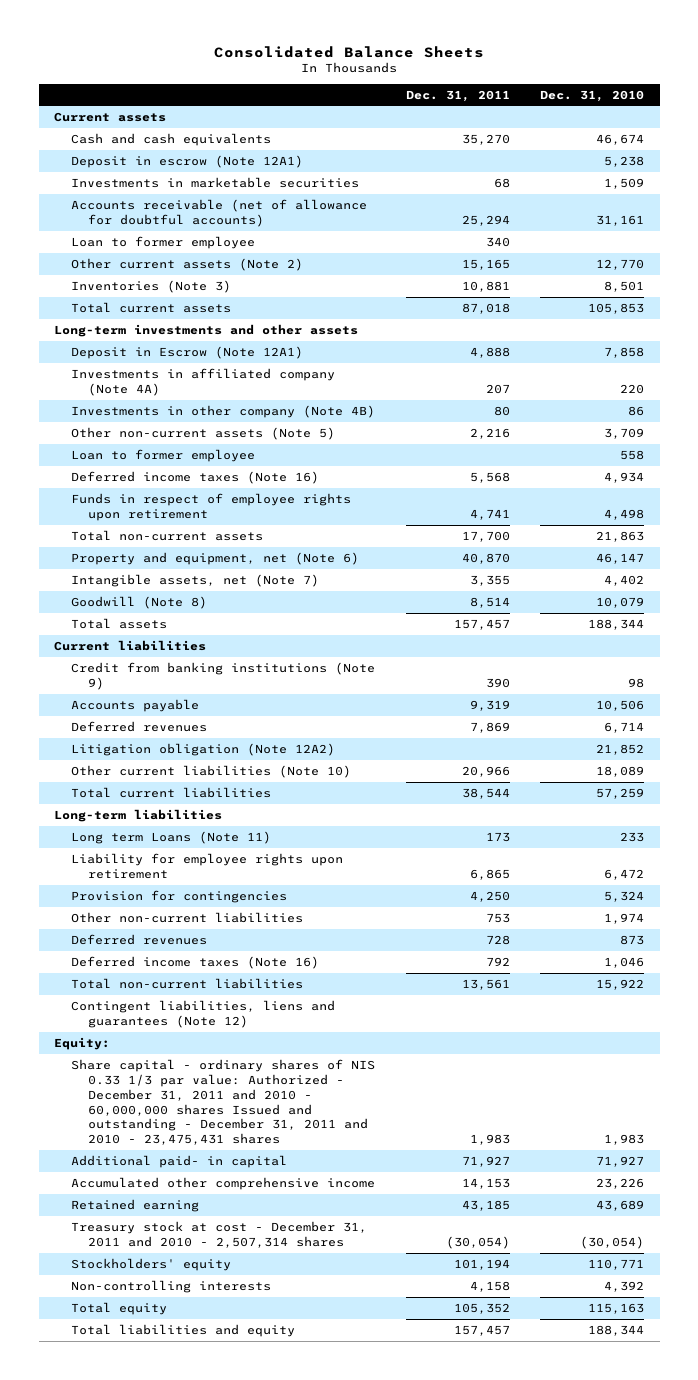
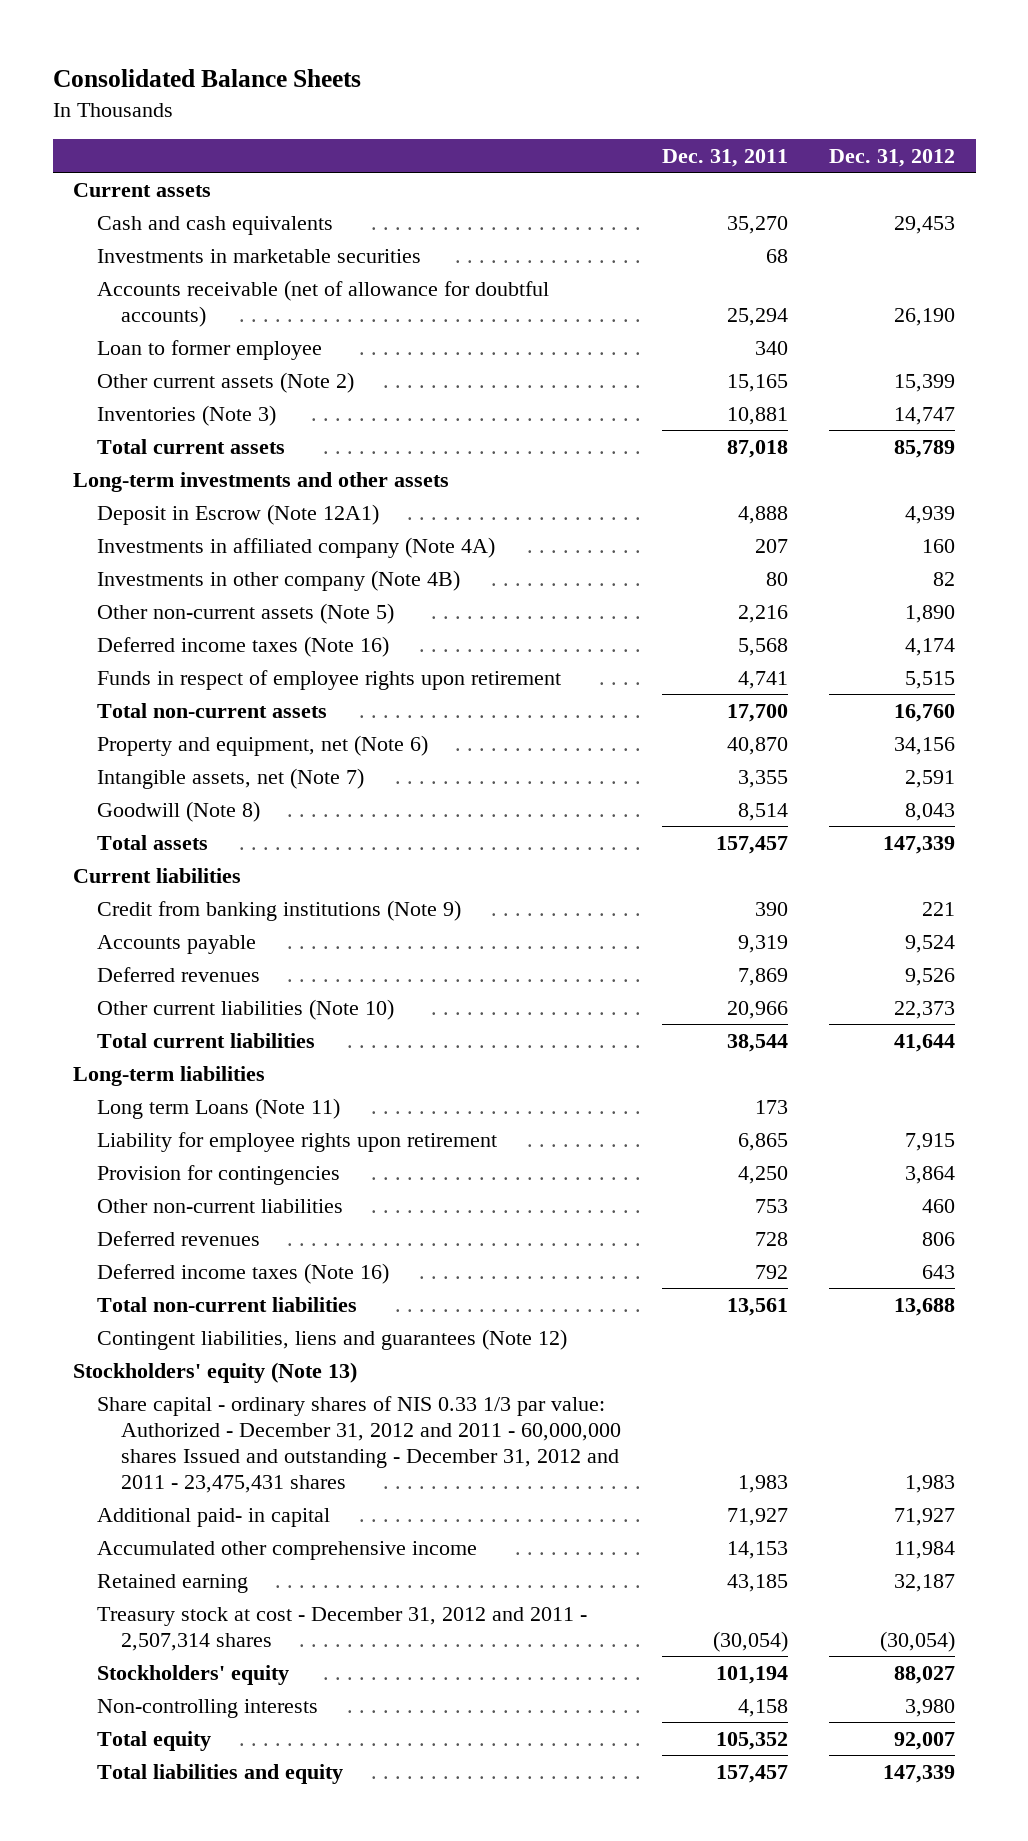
[540,89,645,102] Dec. 31, 2010 -> none
none -> [829,148,956,167] Dec. 31, 2012
[71,154,304,168] Deposit in escrow (Note 12A1) -> none
[71,448,256,462] Loan to former employee -> none
[71,742,336,756] Litigation obligation (Note 12A2) -> none
[54,1036,111,1050] Equity: -> [73,1361,358,1383] Stockholders' equity (Note 13)
[71,1058,376,1146] Share capital - ordinary shares of NIS 0.33 1/3 par value: Authorized - December 31, 2011 and 2010 - 60,000,000 shares Issued and outstanding - December 31, 2011 and 2010 - 23,475,431 shares -> [97,1395,621,1493] Share capital - ordinary shares of NIS 0.33 1/3 par value: Authorized - December 31, 2012 and 2011 - 60,000,000 shares Issued and outstanding - December 31, 2012 and 2011 - 23,475,431 shares
[71,1220,368,1248] Treasury stock at cost - December 31, 2011 and 2010 - 2,507,314 shares -> [97,1606,588,1651] Treasury stock at cost - December 31, 2012 and 2011 - 2,507,314 shares

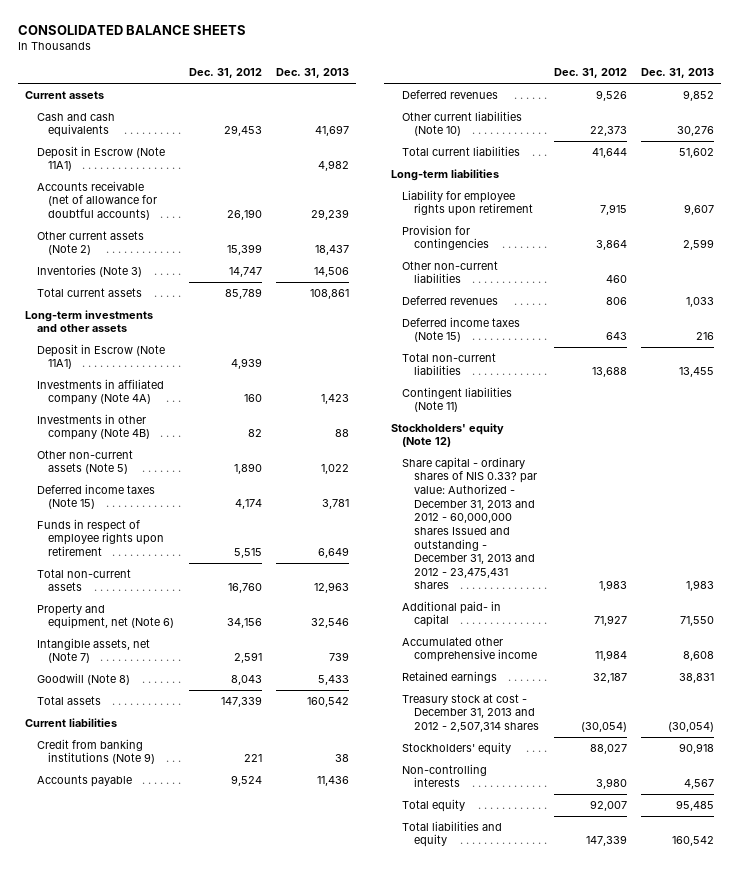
[52,69,361,88] Consolidated Balance Sheets -> [18,25,247,36] CONSOLIDATED BALANCE SHEETS
[661,148,788,167] Dec. 31, 2011 -> none
none -> [275,68,349,79] Dec. 31, 2013
[97,248,422,263] Investments in marketable securities -> none
none -> [36,145,165,172] Deposit in Escrow (Note 11A1)
[97,339,323,360] Loan to former employee -> none
[97,503,380,525] Deposit in Escrow (Note 12A1) -> [36,343,165,370] Deposit in Escrow (Note 11A1)
[97,635,390,657] Deferred income taxes (Note 16) -> [36,483,155,510] Deferred income taxes (Note 15)
[97,1097,341,1119] Long term Loans (Note 11) -> none
[97,1262,390,1284] Deferred income taxes (Note 16) -> [402,316,521,343] Deferred income taxes (Note 15)
[97,1328,568,1350] Contingent liabilities, liens and guarantees (Note 12) -> [402,386,513,413] Contingent liabilities (Note 11)
[73,1361,358,1383] Stockholders' equity (Note 13) -> [390,422,504,448] Stockholders' equity (Note 12)
[97,1395,621,1493] Share capital - ordinary shares of NIS 0.33 1/3 par value: Authorized - December 31, 2012 and 2011 - 60,000,000 shares Issued and outstanding - December 31, 2012 and 2011 - 23,475,431 shares -> [402,456,537,590] Share capital - ordinary shares of NIS 0.33? par value: Authorized - December 31, 2013 and 2012 - 60,000,000 shares Issued and outstanding - December 31, 2013 and 2012 - 23,475,431 shares
[97,1573,249,1593] Retained earning -> [402,670,498,683] Retained earnings
[97,1606,588,1651] Treasury stock at cost - December 31, 2012 and 2011 - 2,507,314 shares -> [402,693,539,733] Treasury stock at cost - December 31, 2013 and 2012 - 2,507,314 shares

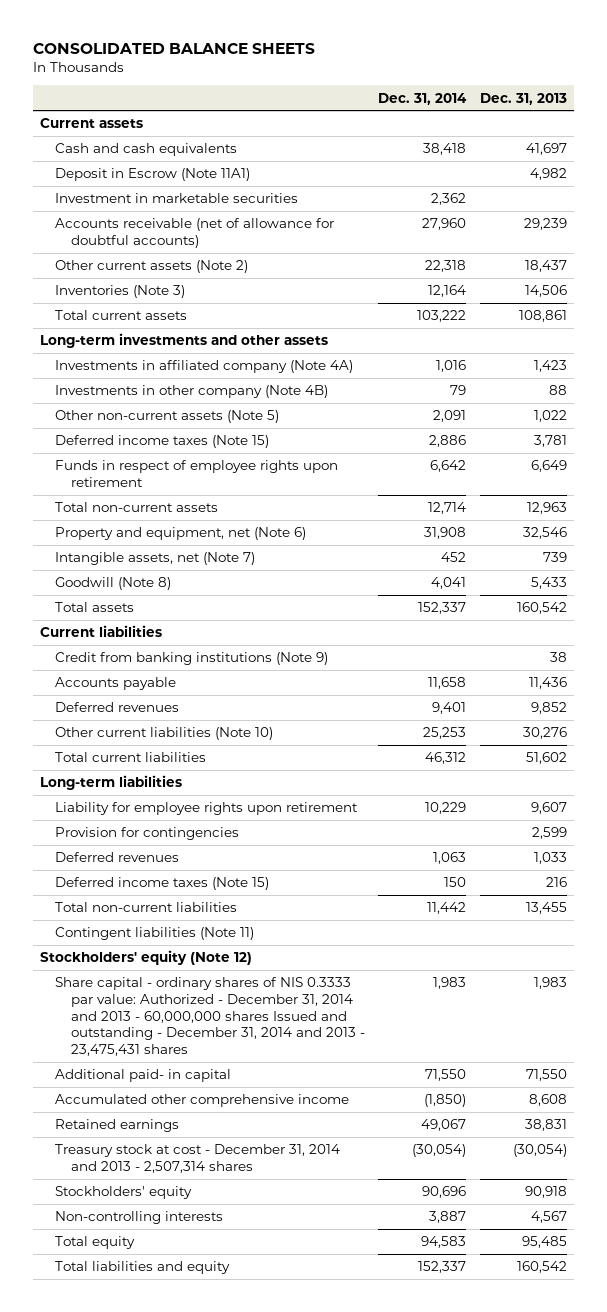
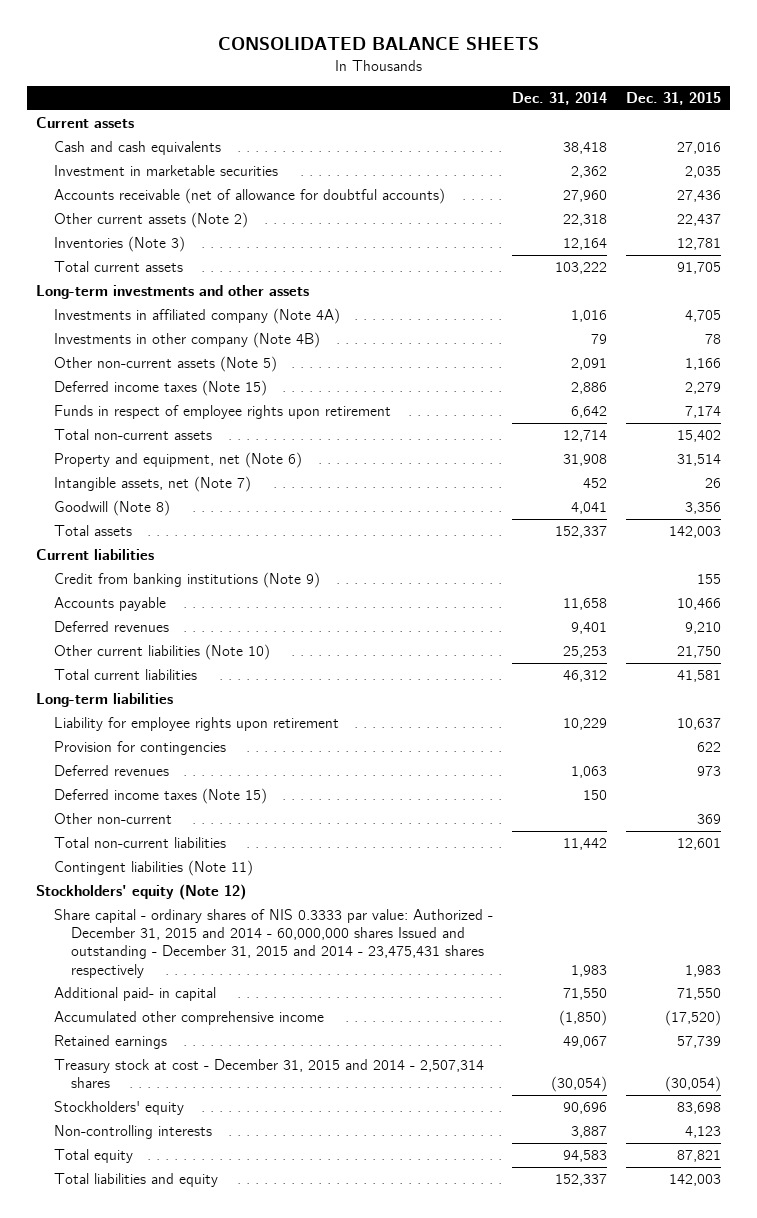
[479,92,567,105] Dec. 31, 2013 -> none
none -> [625,92,721,106] Dec. 31, 2015
[55,168,251,182] Deposit in Escrow (Note 11A1) -> none
none -> [53,813,172,825] Other non-current
[55,977,365,1056] Share capital - ordinary shares of NIS 0.3333 par value: Authorized - December 31, 2014 and 2013 - 60,000,000 shares Issued and outstanding - December 31, 2014 and 2013 - 23,475,431 shares -> [53,909,493,978] Share capital - ordinary shares of NIS 0.3333 par value: Authorized - December 31, 2015 and 2014 - 60,000,000 shares Issued and outstanding - December 31, 2015 and 2014 - 23,475,431 shares respectively
[55,1144,341,1173] Treasury stock at cost - December 31, 2014 and 2013 - 2,507,314 shares -> [53,1059,484,1089] Treasury stock at cost - December 31, 2015 and 2014 - 2,507,314 shares

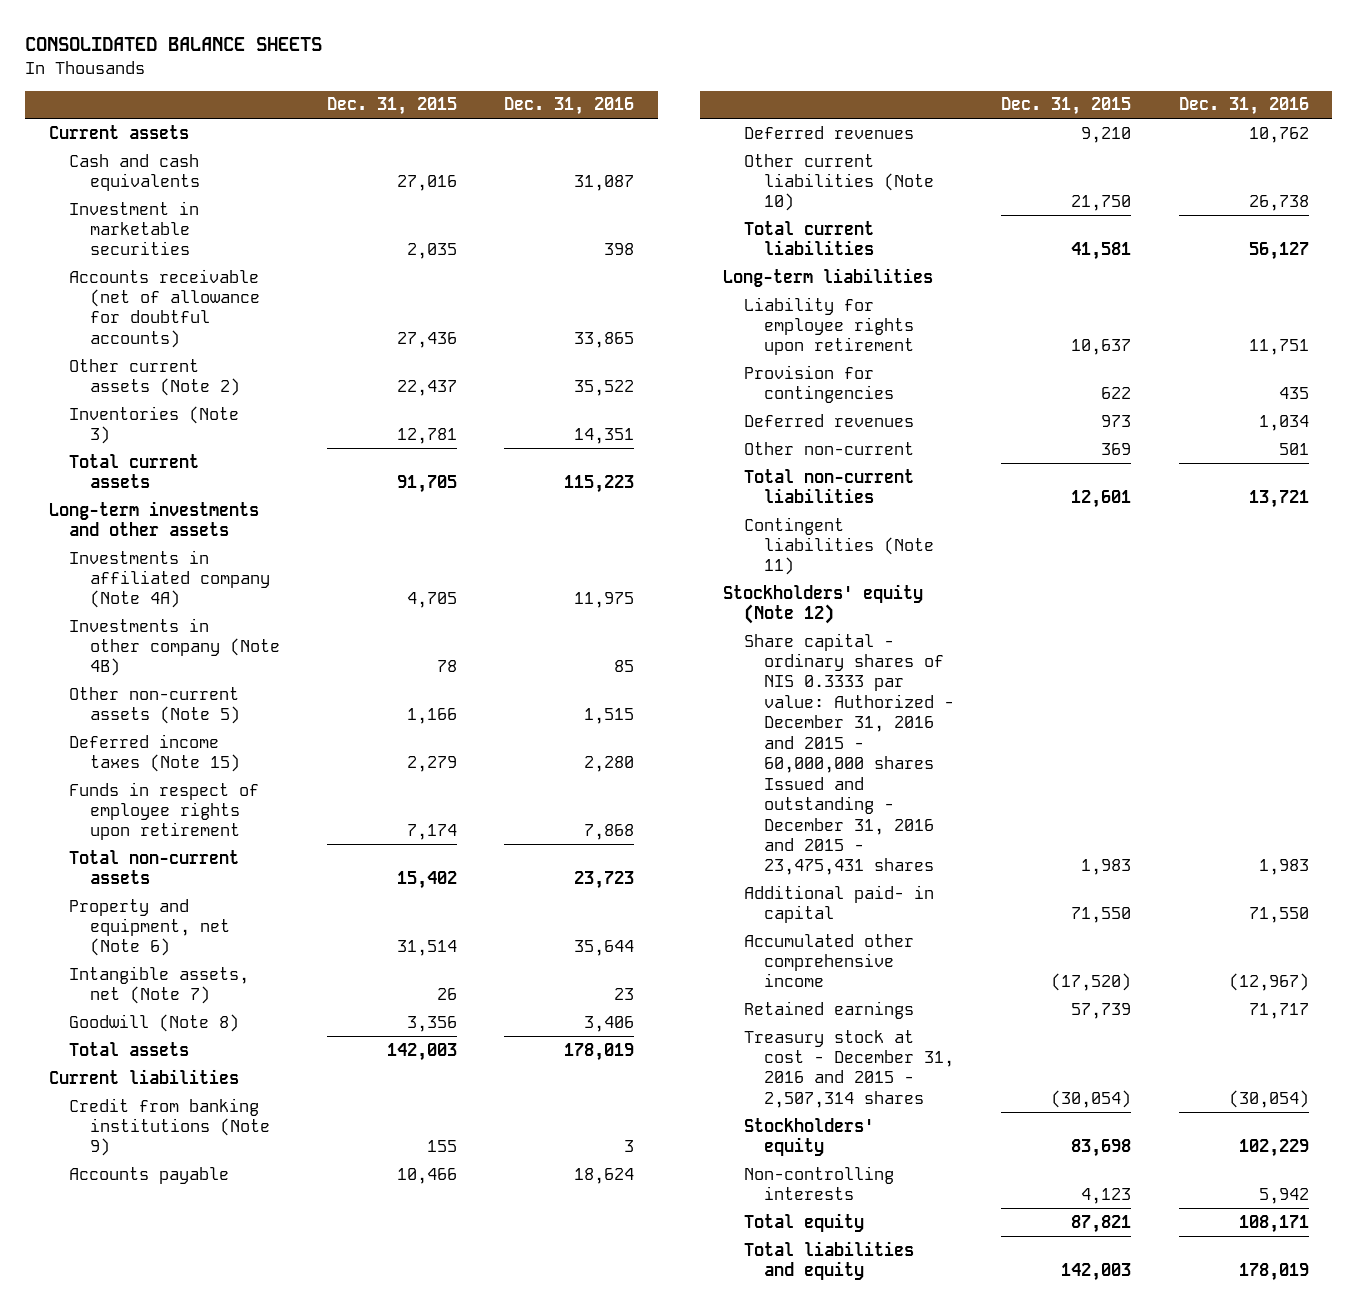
[511,92,607,106] Dec. 31, 2014 -> none
none -> [504,97,635,116] Dec. 31, 2016
[53,788,267,805] Deferred income taxes (Note 15) -> none
[53,909,493,978] Share capital - ordinary shares of NIS 0.3333 par value: Authorized - December 31, 2015 and 2014 - 60,000,000 shares Issued and outstanding - December 31, 2015 and 2014 - 23,475,431 shares respectively -> [743,632,955,876] Share capital - ordinary shares of NIS 0.3333 par value: Authorized - December 31, 2016 and 2015 - 60,000,000 shares Issued and outstanding - December 31, 2016 and 2015 - 23,475,431 shares
[53,1059,484,1089] Treasury stock at cost - December 31, 2015 and 2014 - 2,507,314 shares -> [743,1029,955,1108] Treasury stock at cost - December 31, 2016 and 2015 - 2,507,314 shares

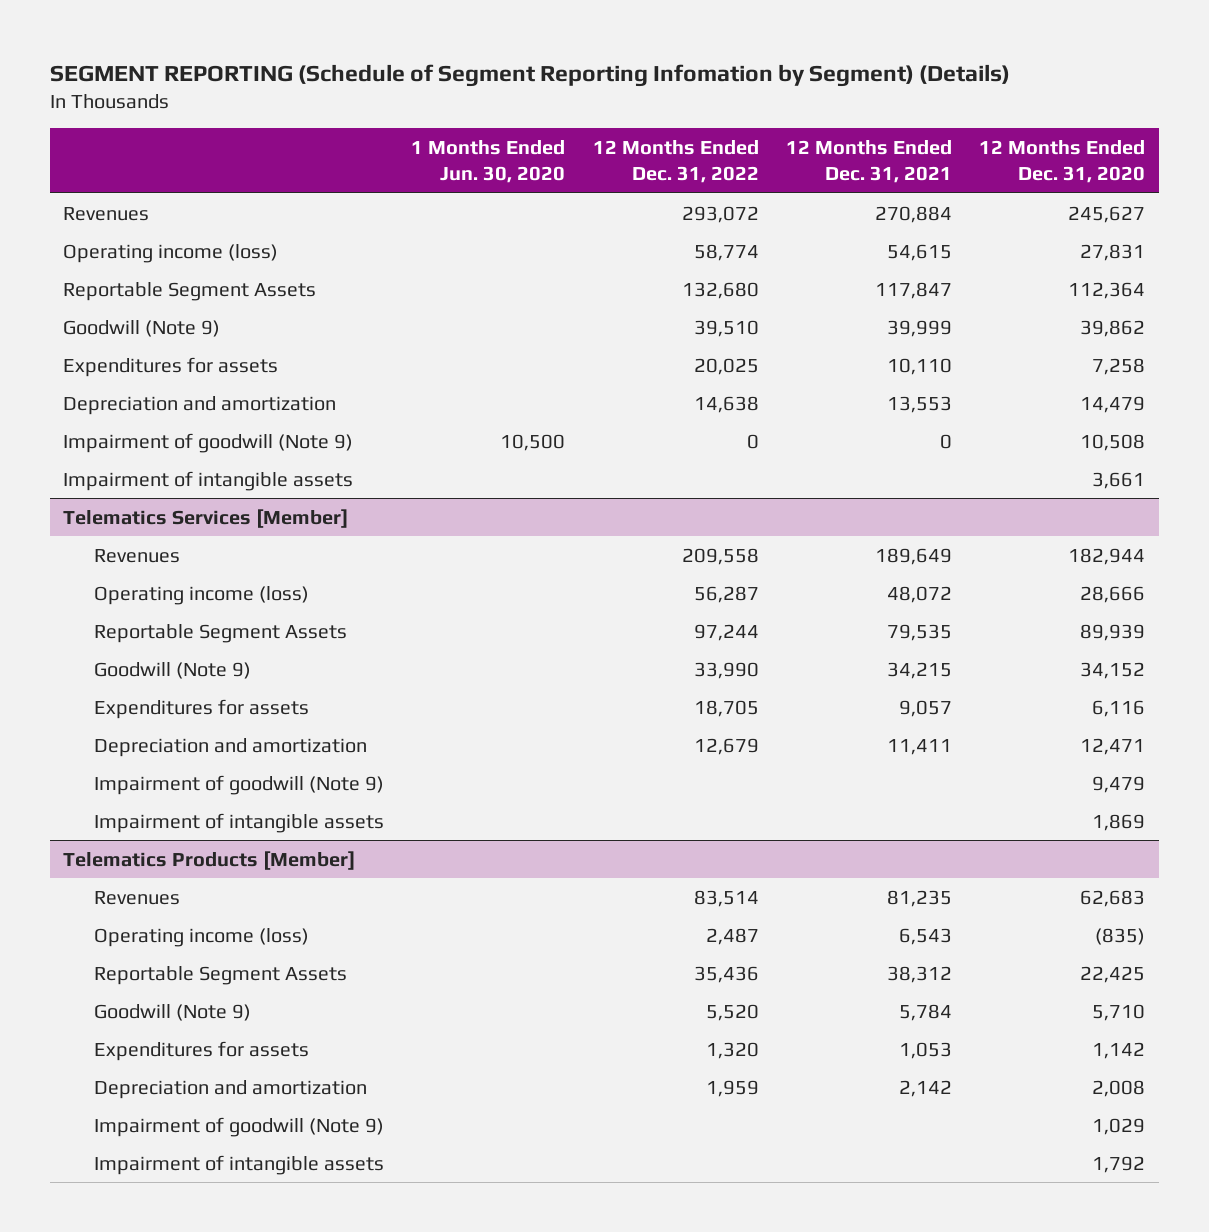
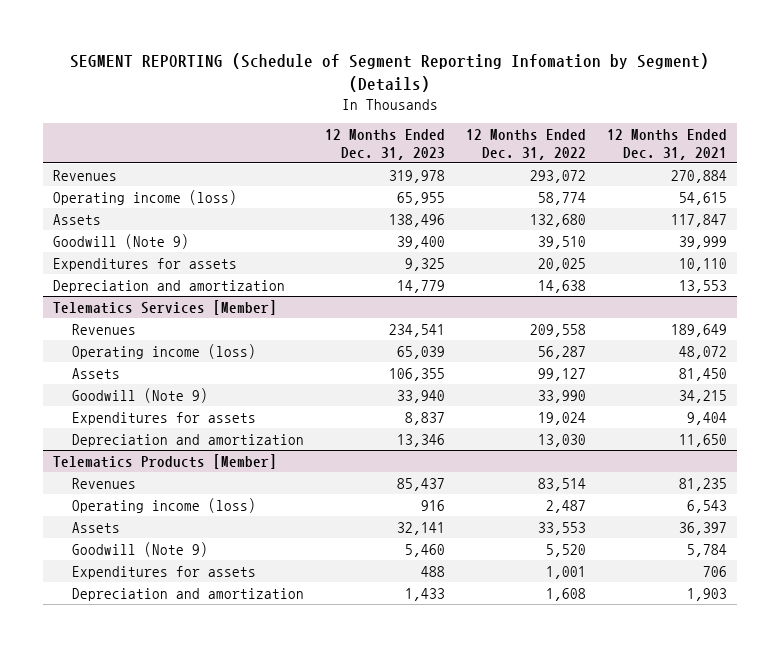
[411,140,566,183] 1 Months Ended Jun. 30, 2020 -> none
[979,140,1146,183] 12 Months Ended Dec. 31, 2020 -> none
none -> [325,129,446,160] 12 Months Ended Dec. 31, 2023
[63,281,317,301] Reportable Segment Assets -> [53,213,102,225] Assets
[63,432,354,453] Impairment of goodwill (Note 9) -> none
[63,470,354,491] Impairment of intangible assets -> none
[94,623,348,643] Reportable Segment Assets -> [72,367,121,379] Assets
[693,623,759,641] 97,244 -> [538,367,587,381] 99,127
[887,623,953,641] 79,535 -> [678,367,727,381] 81,450
[94,774,385,795] Impairment of goodwill (Note 9) -> none
[94,812,385,833] Impairment of intangible assets -> none
[693,699,759,717] 18,705 -> [538,411,587,425] 19,024
[899,699,953,717] 9,057 -> [686,411,727,425] 9,404
[693,737,759,755] 12,679 -> [538,433,587,447] 13,030
[887,738,953,755] 11,411 -> [678,433,727,447] 11,650
[94,965,348,985] Reportable Segment Assets -> [72,521,121,533] Assets
[693,965,759,983] 35,436 -> [538,521,587,535] 33,553
[887,965,953,983] 38,312 -> [678,521,727,535] 36,397
[94,1116,385,1137] Impairment of goodwill (Note 9) -> none
[94,1154,385,1175] Impairment of intangible assets -> none
[705,1041,759,1059] 1,320 -> [546,565,587,579] 1,001
[899,1041,953,1059] 1,053 -> [702,565,727,577] 706
[705,1079,759,1097] 1,959 -> [546,587,587,601] 1,608
[899,1079,953,1097] 2,142 -> [686,587,727,601] 1,903

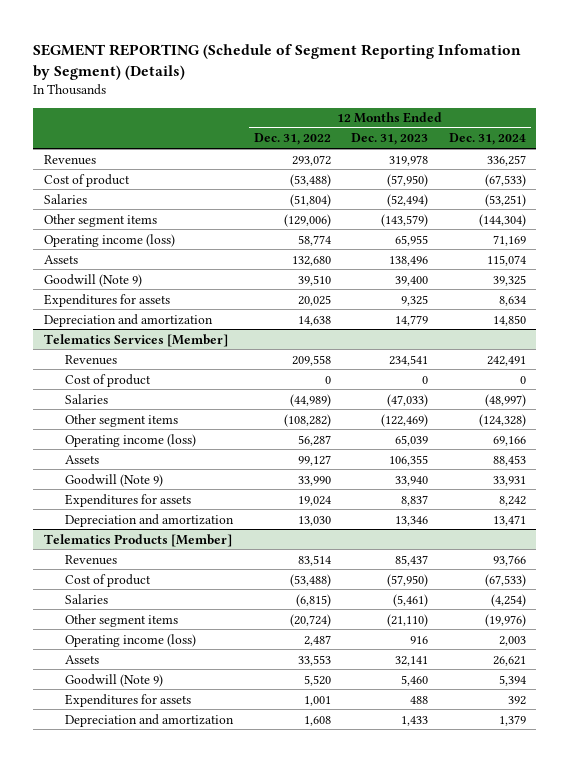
[606,129,727,160] 12 Months Ended Dec. 31, 2021 -> none
none -> [449,133,527,146] Dec. 31, 2024
none -> [43,173,130,187] Cost of product
none -> [43,193,87,204] Salaries
none -> [43,213,157,227] Other segment items
none -> [65,373,152,387] Cost of product
none -> [65,393,109,404] Salaries
none -> [65,413,179,427] Other segment items
none -> [65,573,152,587] Cost of product
none -> [65,593,109,604] Salaries
none -> [65,613,179,627] Other segment items

